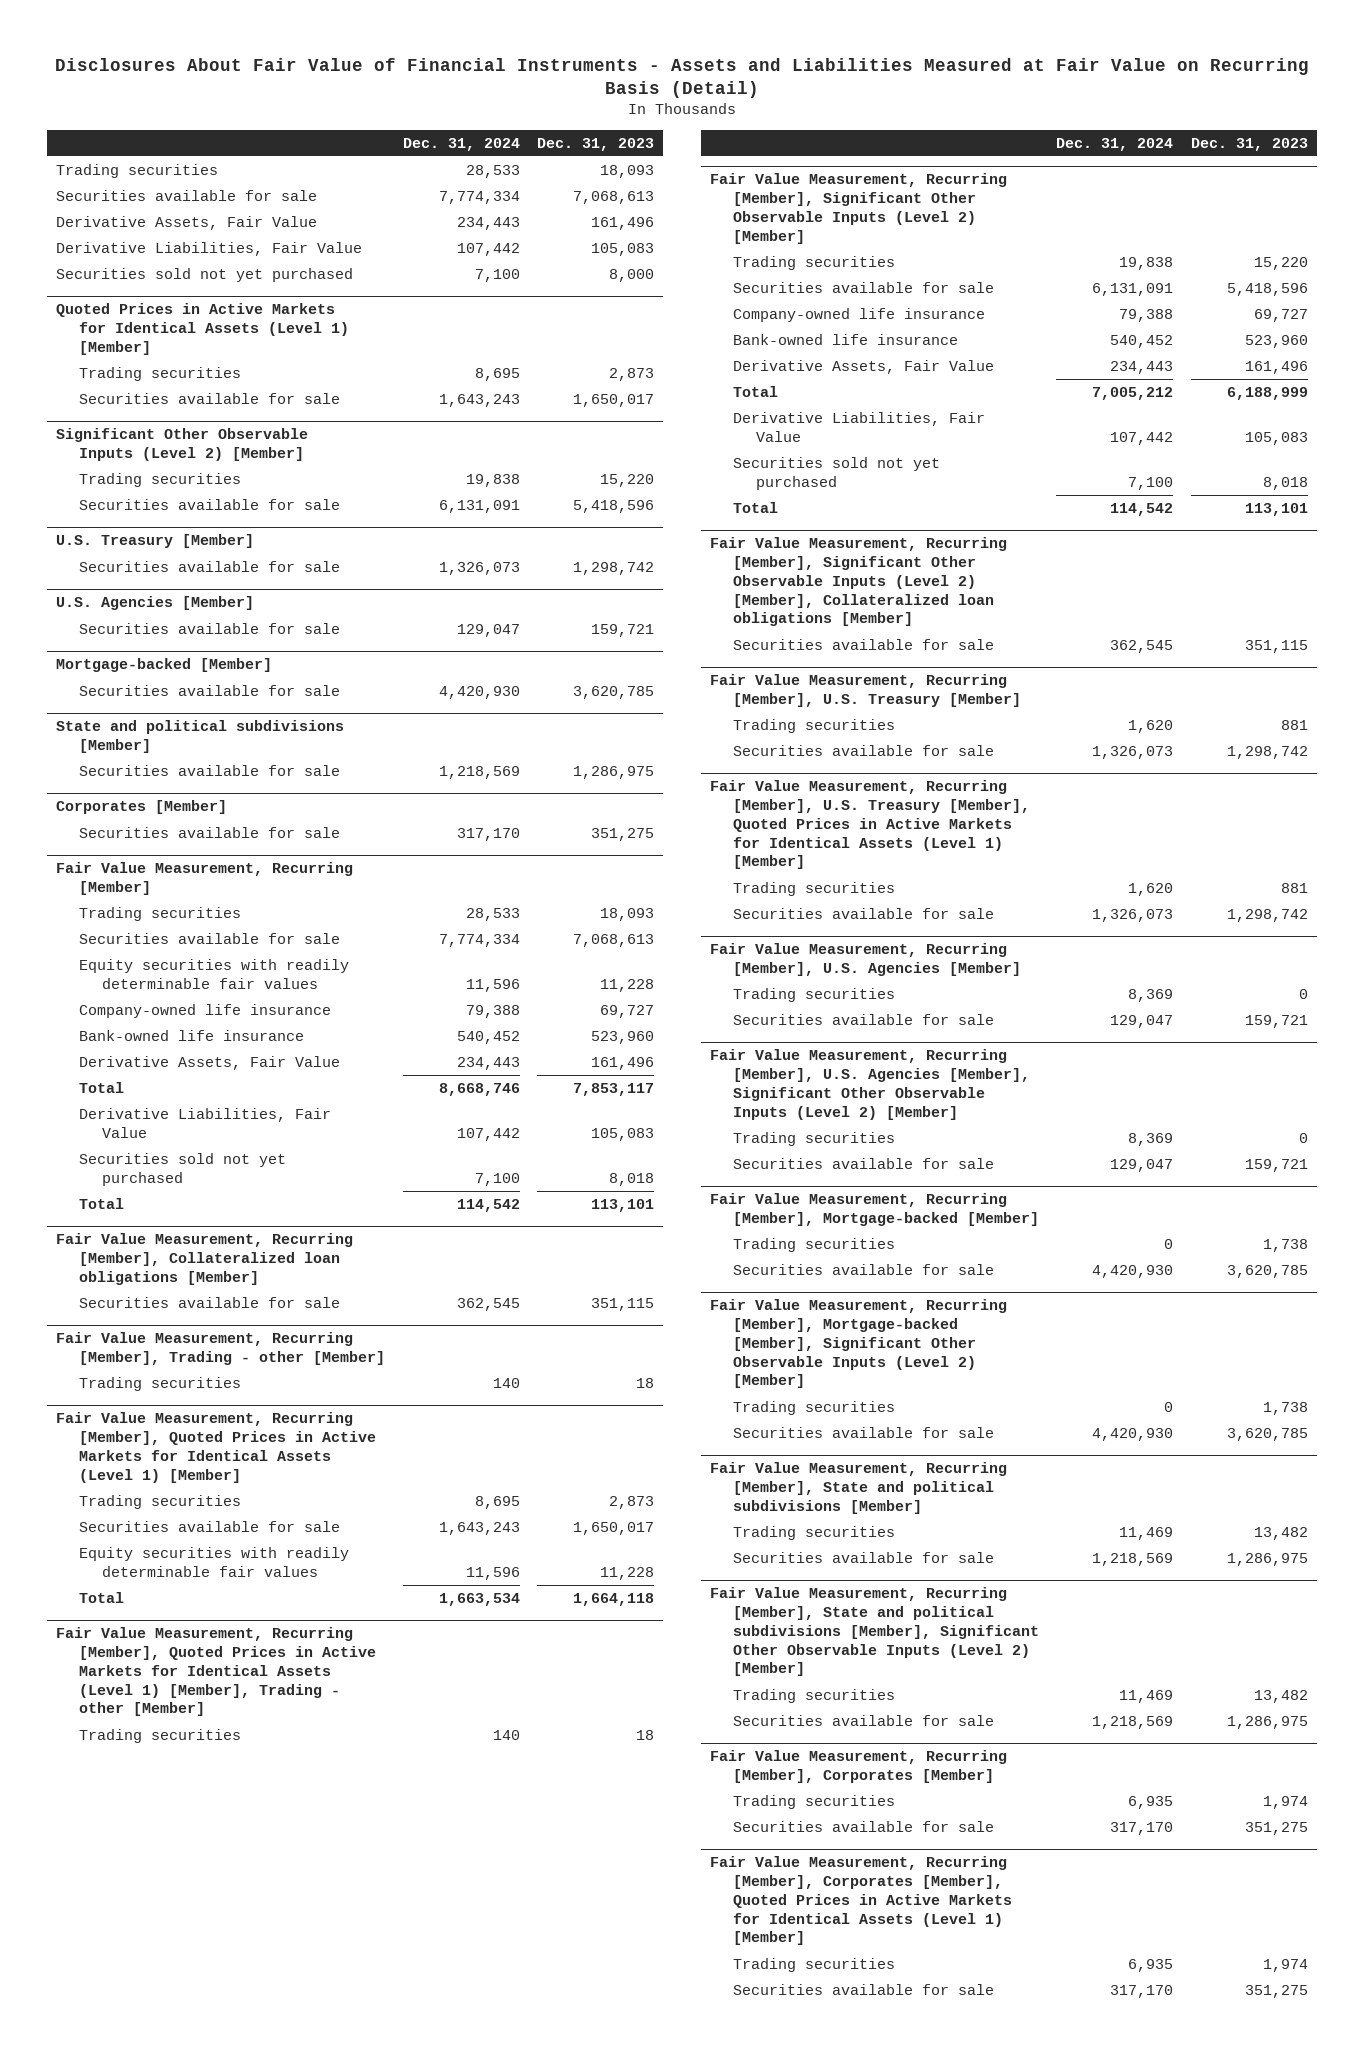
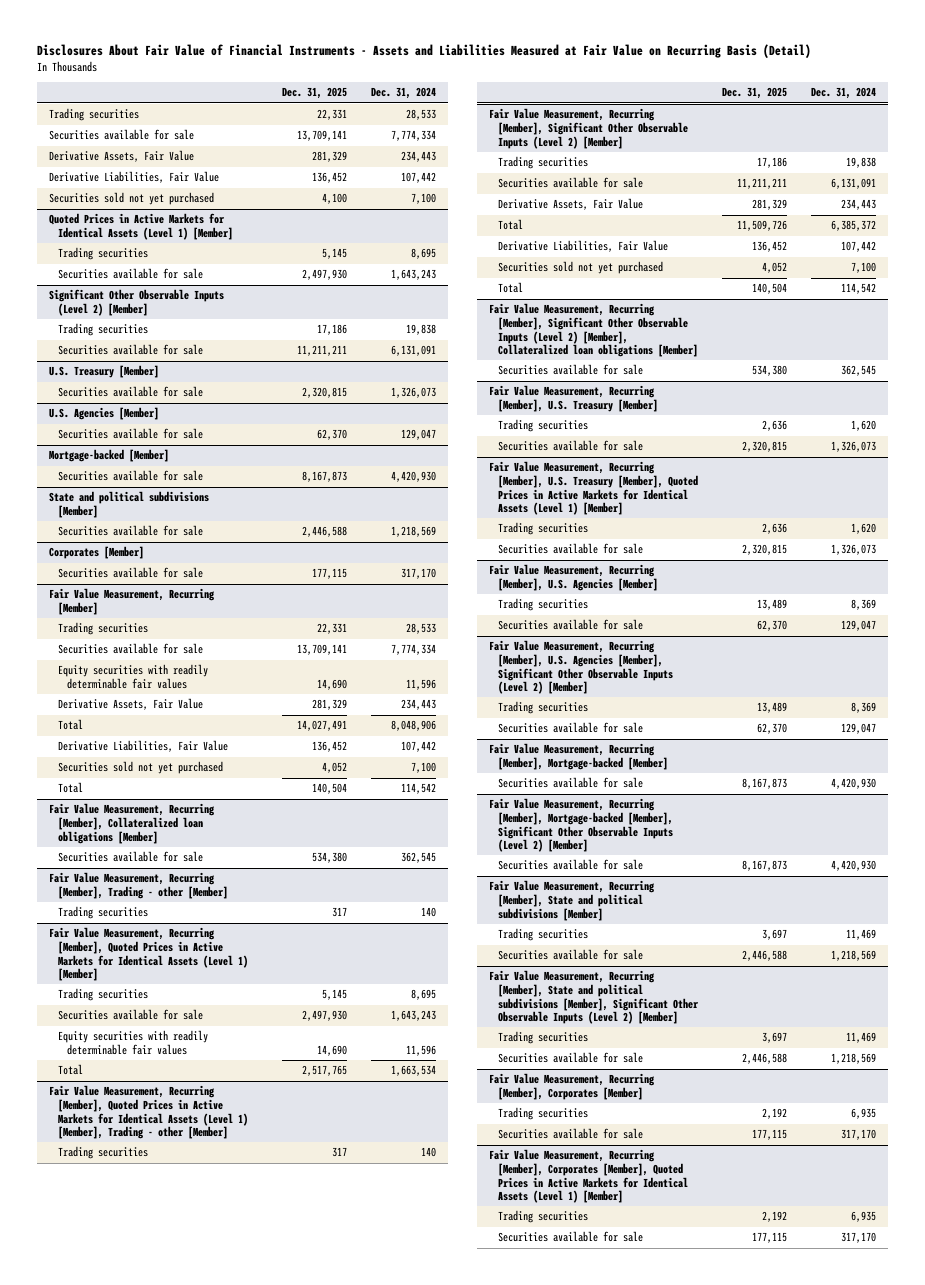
[537,137,655,151] Dec. 31, 2023 -> none
none -> [282,87,348,100] Dec. 31, 2025
[79,1004,332,1019] Company-owned life insurance -> none
[79,1030,305,1042] Bank-owned life insurance -> none
[438,1083,520,1097] 8,668,746 -> [391,720,437,732] 8,048,906
[732,308,985,323] Company-owned life insurance -> none
[732,334,958,346] Bank-owned life insurance -> none
[1092,387,1174,401] 7,005,212 -> [831,220,877,232] 6,385,372
[732,1238,895,1253] Trading securities -> none
[732,1401,895,1416] Trading securities -> none

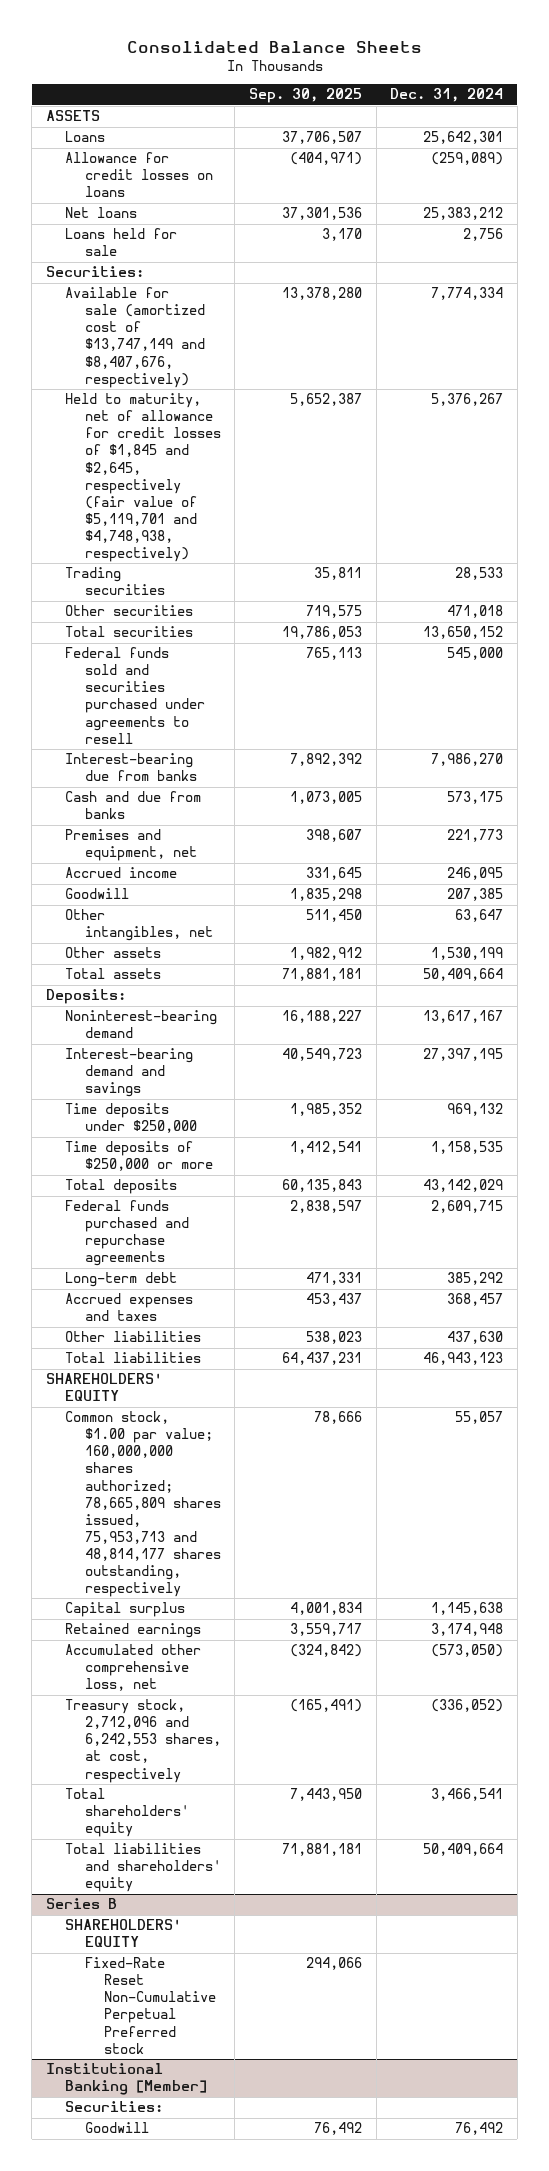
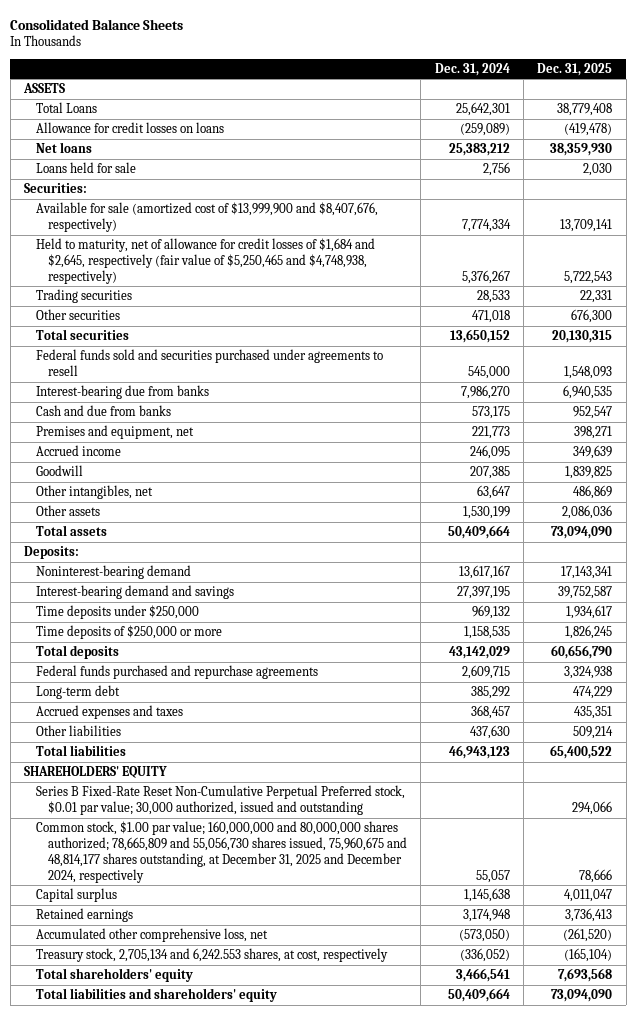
[248,88,362,104] Sep. 30, 2025 -> none
none -> [537,62,613,76] Dec. 31, 2025
[65,131,106,143] Loans -> [36,102,98,114] Total Loans
[65,287,205,388] Available for sale (amortized cost of $13,747,149 and $8,407,676, respectively) -> [36,202,379,232] Available for sale (amortized cost of $13,999,900 and $8,407,676, respectively)
[65,393,221,562] Held to maturity, net of allowance for credit losses of $1,845 and $2,645, respectively (fair value of $5,119,701 and $4,748,938, respectively) -> [36,238,376,284] Held to maturity, net of allowance for credit losses of $1,684 and $2,645, respectively (fair value of $5,250,465 and $4,748,938, respectively)
none -> [36,785,406,815] Series B Fixed-Rate Reset Non-Cumulative Perpetual Preferred stock, $0.01 par value; 30,000 authorized, issued and outstanding
[65,1411,221,1597] Common stock, $1.00 par value; 160,000,000 shares authorized; 78,665,809 shares issued, 75,953,713 and 48,814,177 shares outstanding, respectively -> [36,821,407,883] Common stock, $1.00 par value; 160,000,000 and 80,000,000 shares authorized; 78,665,809 and 55,056,730 shares issued, 75,960,675 and 48,814,177 shares outstanding, at December 31, 2025 and December 2024, respectively
[65,1699,221,1783] Treasury stock, 2,712,096 and 6,242,553 shares, at cost, respectively -> [36,948,389,963] Treasury stock, 2,705,134 and 6,242.553 shares, at cost, respectively
[46,1898,118,1910] Series B -> none
[65,1919,182,1948] SHAREHOLDERS' EQUITY -> none
[84,1957,217,2054] Fixed-Rate Reset Non-Cumulative Perpetual Preferred stock -> none
[46,2063,208,2096] Institutional Banking [Member] -> none
[65,2101,164,2113] Securities: -> none
[84,2122,149,2134] Goodwill -> none

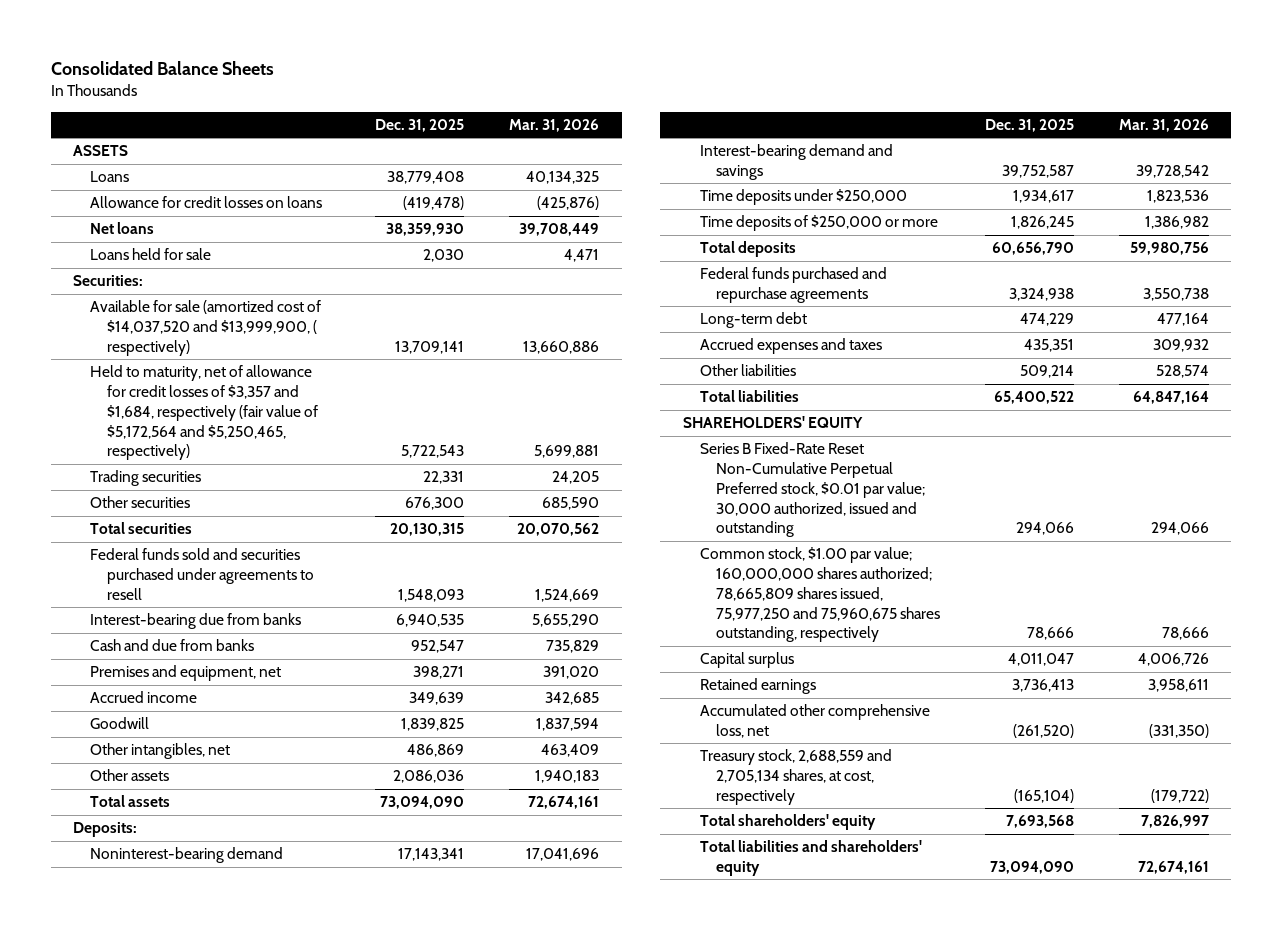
[434,62,510,76] Dec. 31, 2024 -> none
none -> [509,118,600,132] Mar. 31, 2026
[36,102,98,114] Total Loans -> [89,171,129,183] Loans
[36,202,379,232] Available for sale (amortized cost of $13,999,900 and $8,407,676, respectively) -> [89,300,321,356] Available for sale (amortized cost of $14,037,520 and $13,999,900, ( respectively)
[36,238,376,284] Held to maturity, net of allowance for credit losses of $1,684 and $2,645, respectively (fair value of $5,250,465 and $4,748,938, respectively) -> [89,365,318,461] Held to maturity, net of allowance for credit losses of $3,357 and $1,684, respectively (fair value of $5,172,564 and $5,250,465, respectively)
[36,821,407,883] Common stock, $1.00 par value; 160,000,000 and 80,000,000 shares authorized; 78,665,809 and 55,056,730 shares issued, 75,960,675 and 48,814,177 shares outstanding, at December 31, 2025 and December 2024, respectively -> [699,547,941,643] Common stock, $1.00 par value; 160,000,000 shares authorized; 78,665,809 shares issued, 75,977,250 and 75,960,675 shares outstanding, respectively
[36,948,389,963] Treasury stock, 2,705,134 and 6,242.553 shares, at cost, respectively -> [699,749,892,805] Treasury stock, 2,688,559 and 2,705,134 shares, at cost, respectively

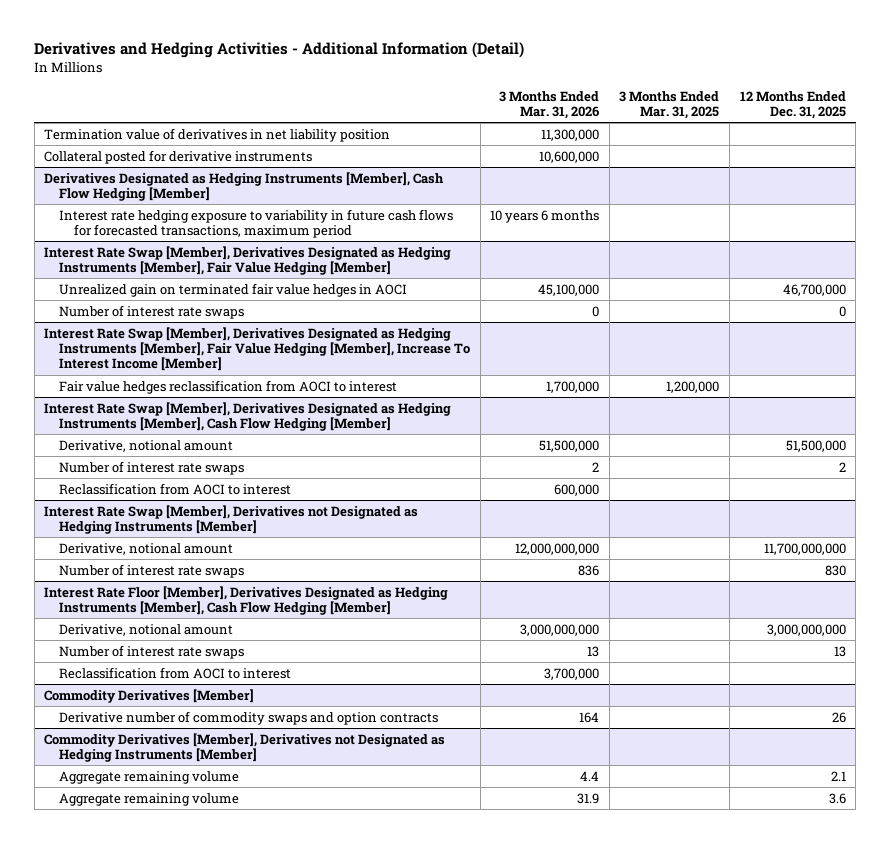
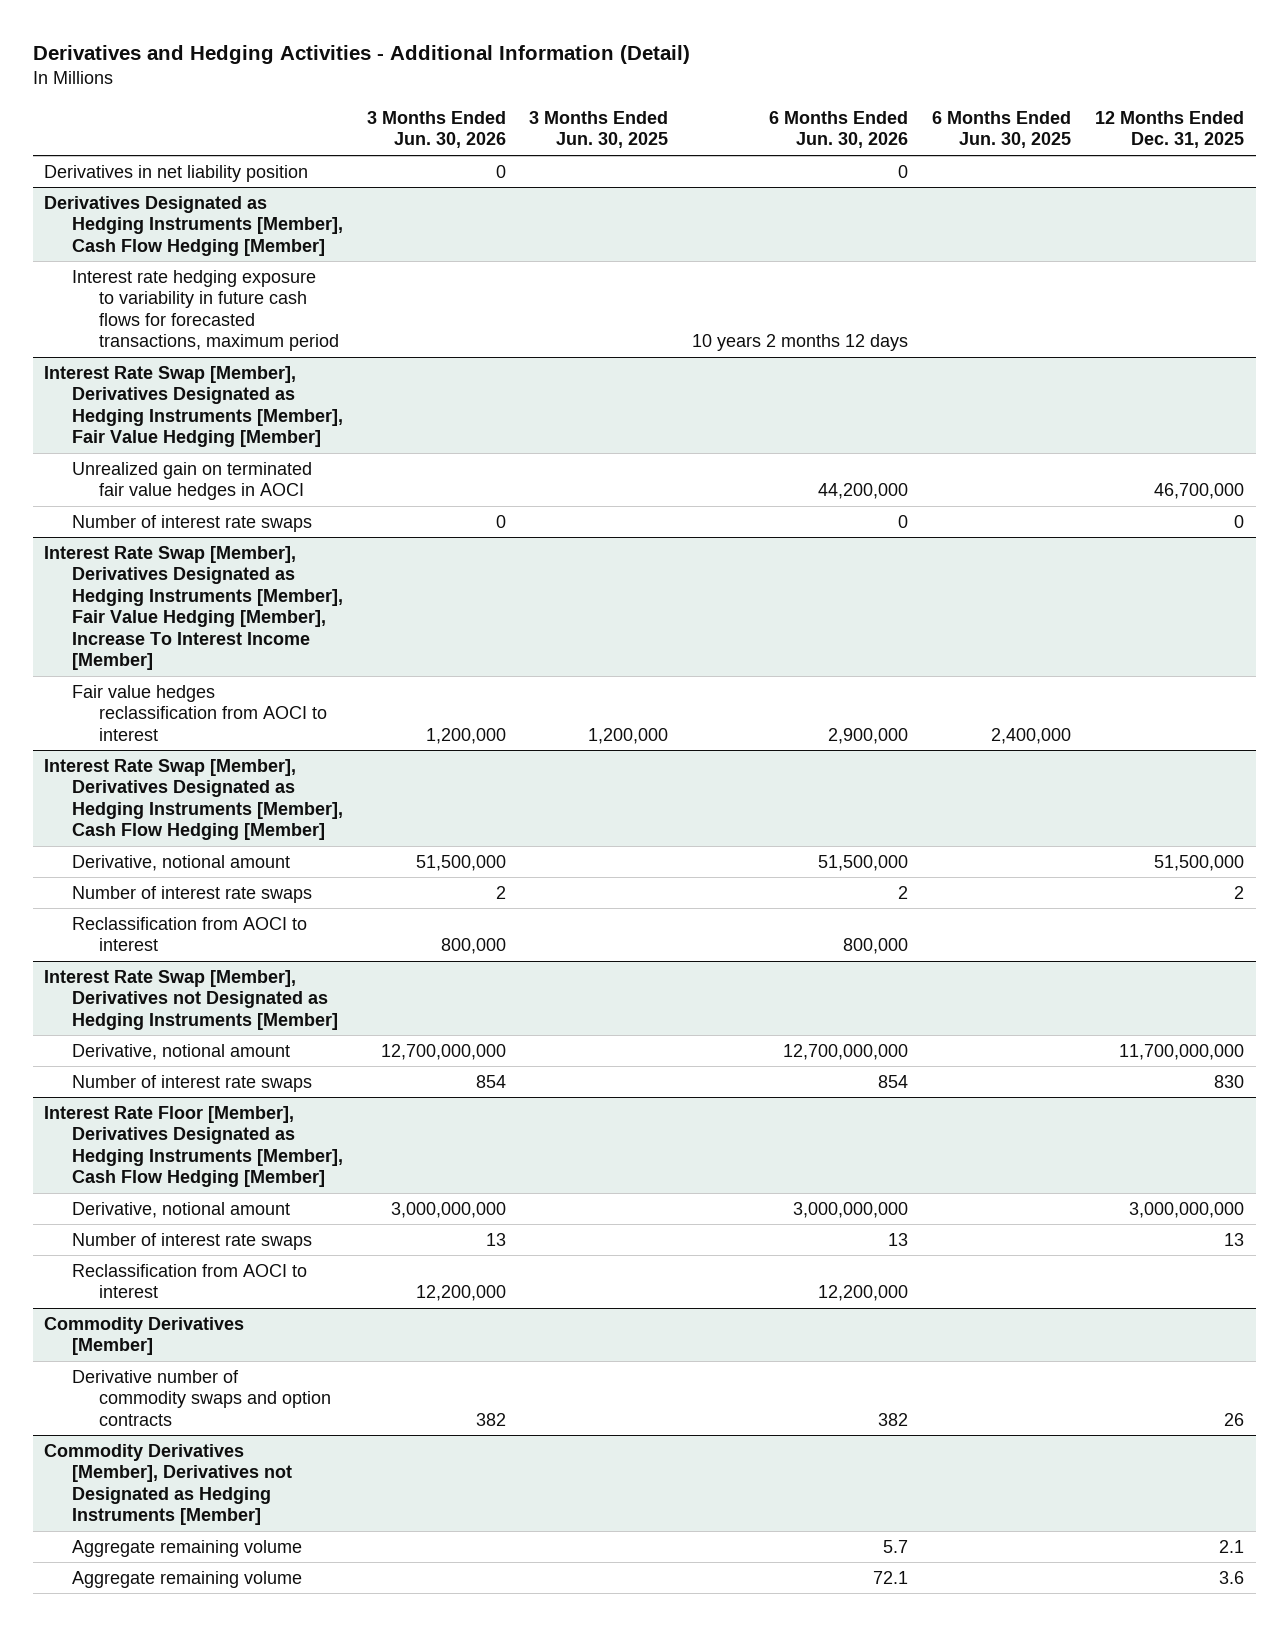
[499,90,600,119] 3 Months Ended Mar. 31, 2026 -> none
[619,90,720,119] 3 Months Ended Mar. 31, 2025 -> none
none -> [366,110,506,149] 3 Months Ended Jun. 30, 2026
none -> [529,110,669,149] 3 Months Ended Jun. 30, 2025
none -> [769,110,909,149] 6 Months Ended Jun. 30, 2026
none -> [931,110,1071,149] 6 Months Ended Jun. 30, 2025
[44,149,313,164] Collateral posted for derivative instruments -> none
[44,127,391,142] Termination value of derivatives in net liability position -> [44,164,309,182] Derivatives in net liability position

